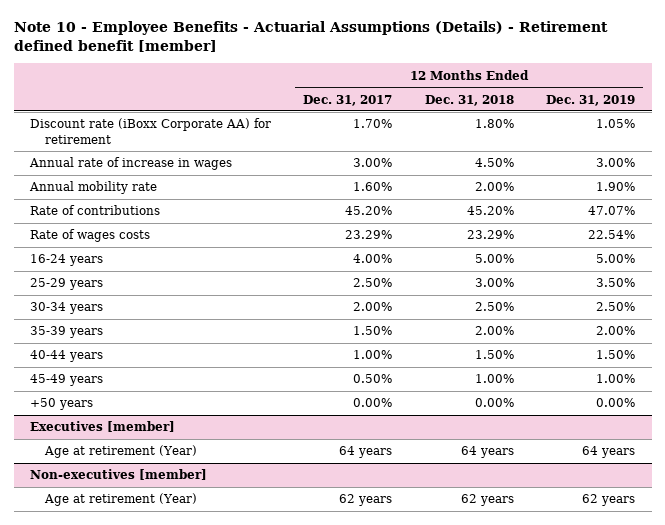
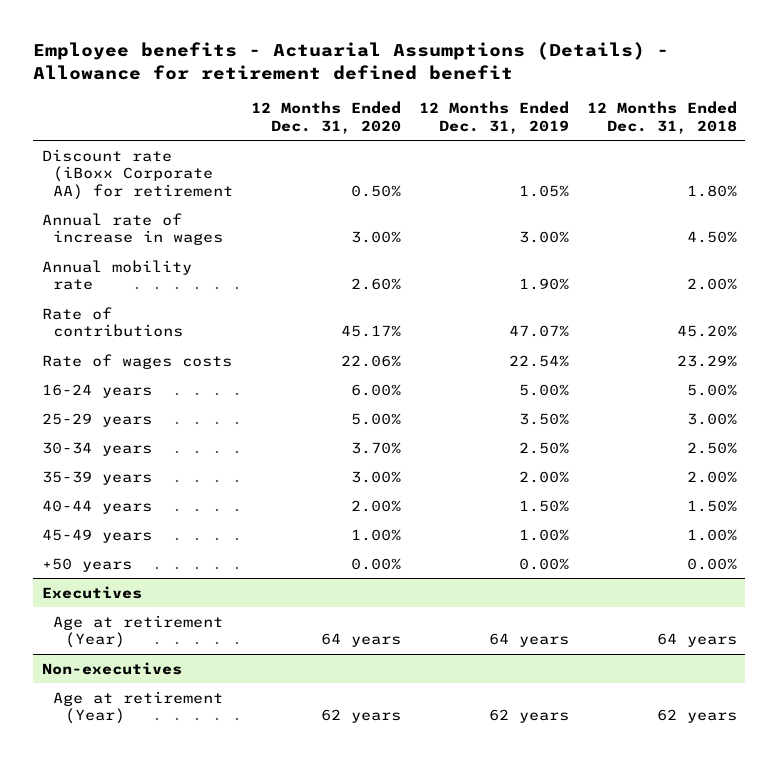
[13,21,608,53] Note 10 - Employee Benefits - Actuarial Assumptions (Details) - Retirement defined benefit [member] -> [33,42,670,80] Employee benefits - Actuarial Assumptions (Details) - Allowance for retirement defined benefit
[303,94,393,106] Dec. 31, 2017 -> none
none -> [251,101,402,134] 12 Months Ended Dec. 31, 2020
[29,421,175,433] Executives [member] -> [42,585,143,599] Executives
[29,469,207,481] Non-executives [member] -> [42,661,183,675] Non-executives

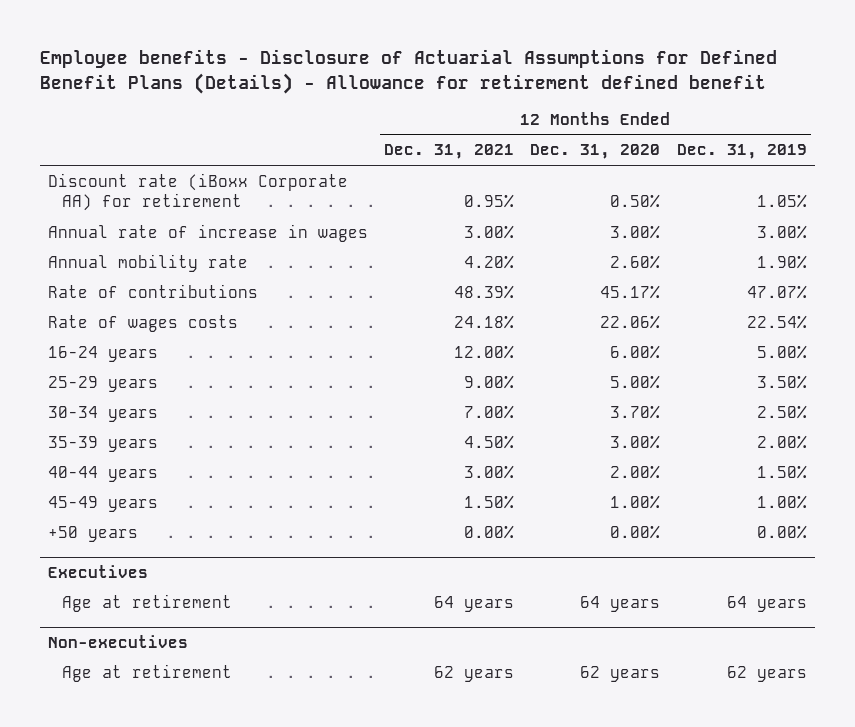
[33,42,670,80] Employee benefits - Actuarial Assumptions (Details) - Allowance for retirement defined benefit -> [40,49,778,94] Employee benefits - Disclosure of Actuarial Assumptions for Defined Benefit Plans (Details) - Allowance for retirement defined benefit
[586,101,737,134] 12 Months Ended Dec. 31, 2018 -> none
none -> [384,144,515,160] Dec. 31, 2021
[53,614,224,649] Age at retirement (Year) -> [61,593,232,612] Age at retirement
[53,690,224,725] Age at retirement (Year) -> [61,663,232,682] Age at retirement

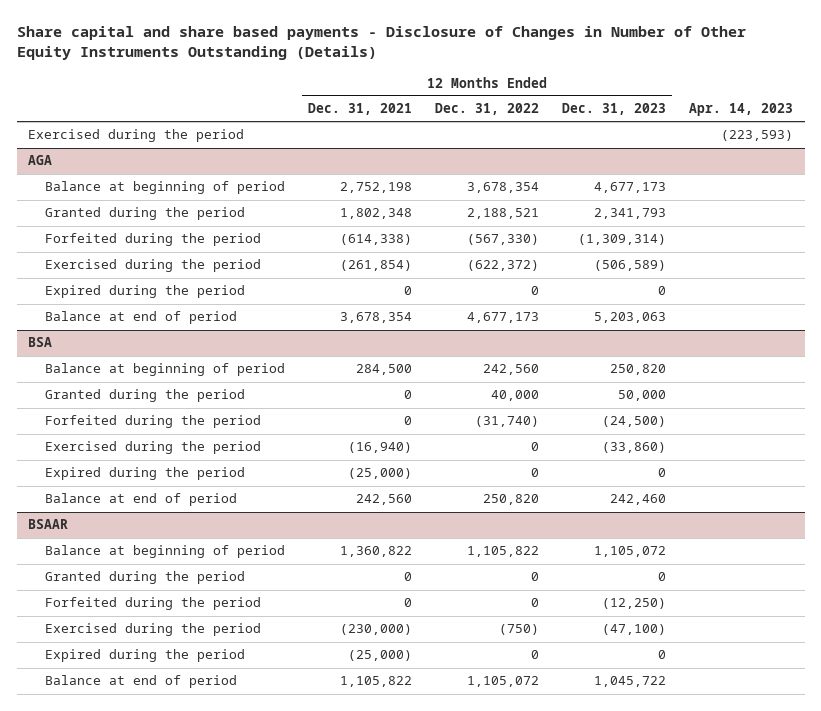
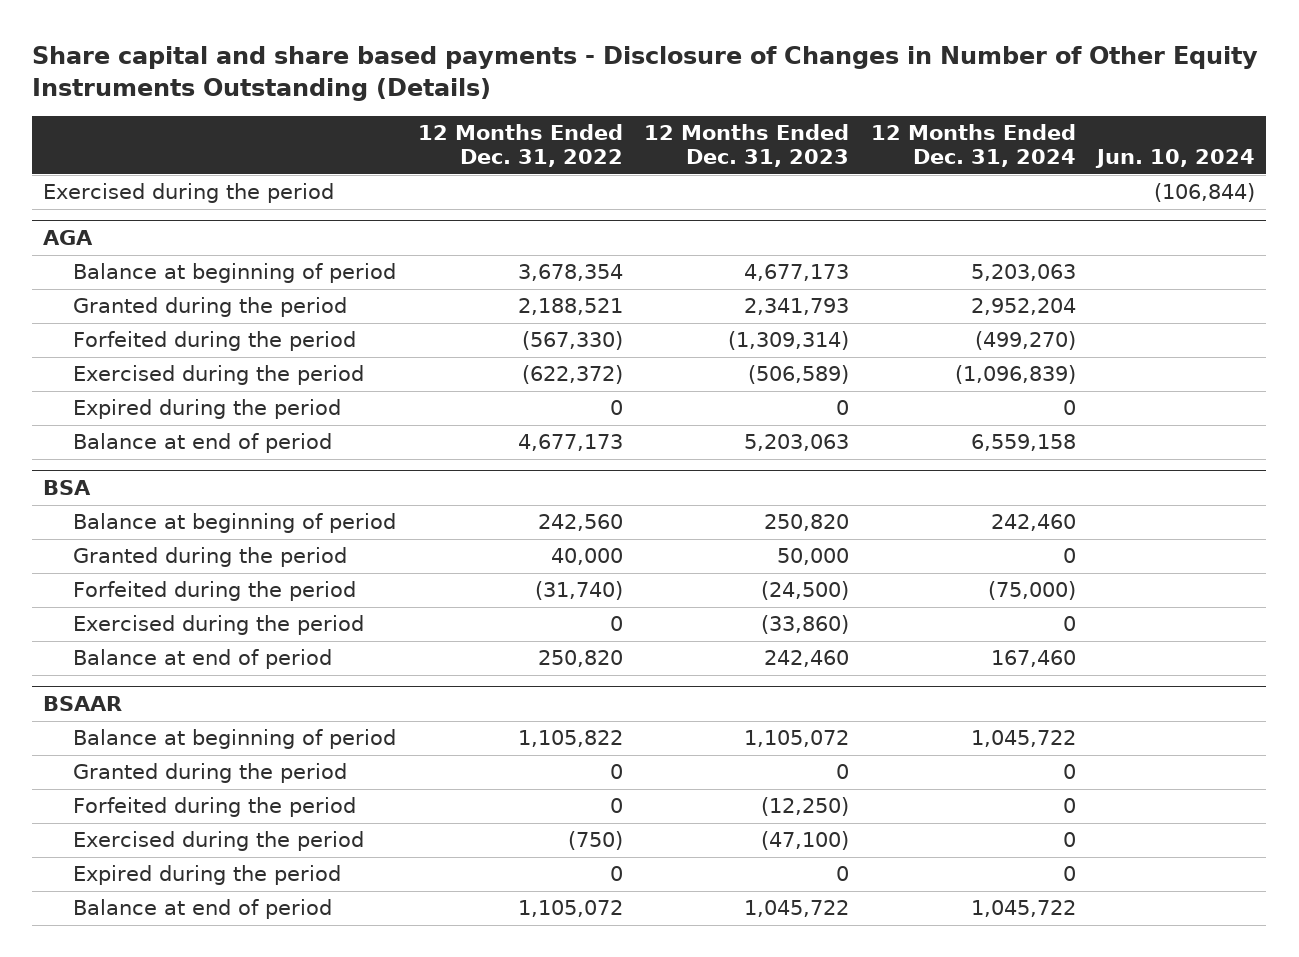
[307,103,412,116] Dec. 31, 2021 -> none
[689,103,794,117] Apr. 14, 2023 -> none
none -> [870,124,1076,167] 12 Months Ended Dec. 31, 2024
none -> [1095,148,1256,168] Jun. 10, 2024
[44,467,245,481] Expired during the period -> none

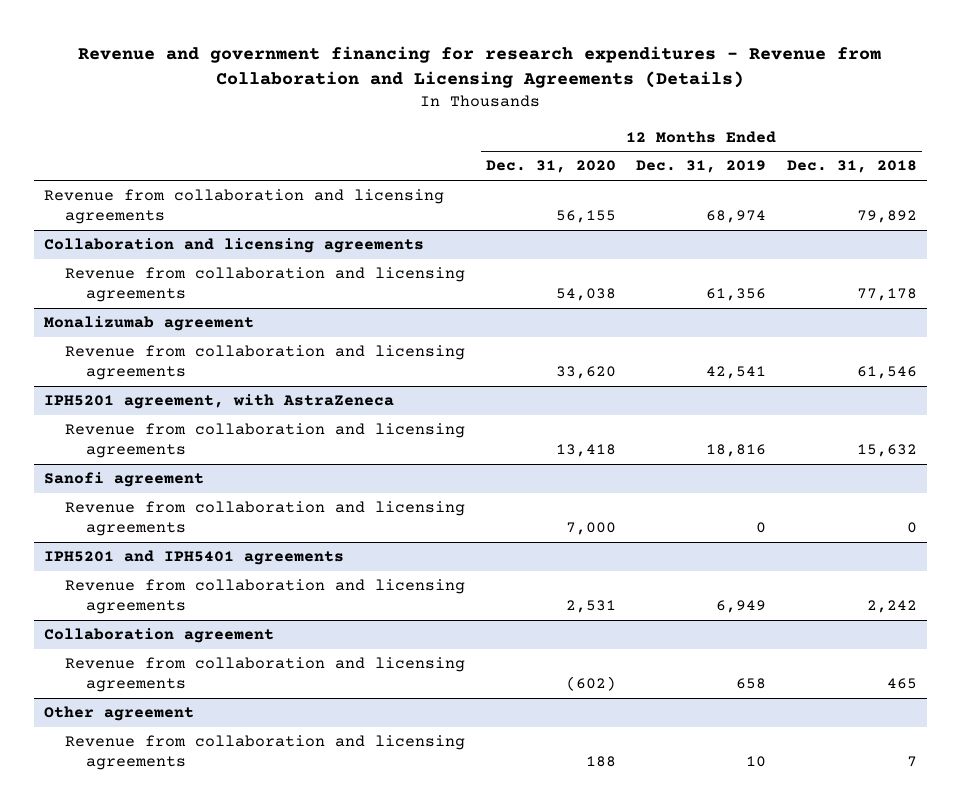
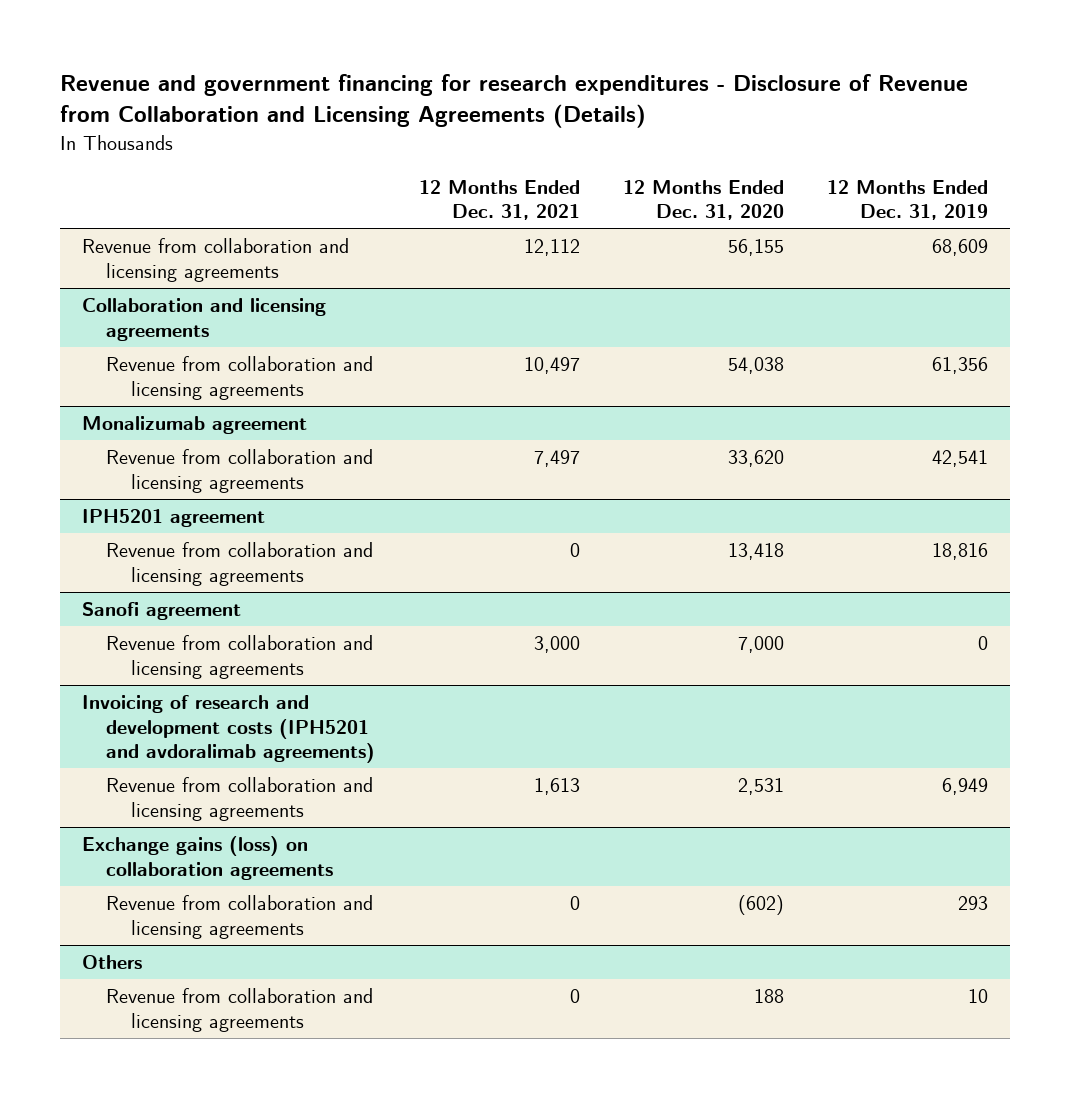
[78,46,882,89] Revenue and government financing for research expenditures - Revenue from Collaboration and Licensing Agreements (Details) -> [60,74,969,129] Revenue and government financing for research expenditures - Disclosure of Revenue from Collaboration and Licensing Agreements (Details)
[786,160,917,174] Dec. 31, 2018 -> none
none -> [418,179,580,221] 12 Months Ended Dec. 31, 2021
[706,210,767,224] 68,974 -> [932,239,989,257] 68,609
[44,394,395,410] IPH5201 agreement, with AstraZeneca -> [81,509,265,528] IPH5201 agreement
[44,550,345,566] IPH5201 and IPH5401 agreements -> none
none -> [81,695,376,764] Invoicing of research and development costs (IPH5201 and avdoralimab agreements)
[44,628,275,644] Collaboration agreement -> [81,836,334,880] Exchange gains (loss) on collaboration agreements
[736,678,767,690] 658 -> [958,896,989,911] 293
[44,706,195,722] Other agreement -> [81,955,142,970] Others

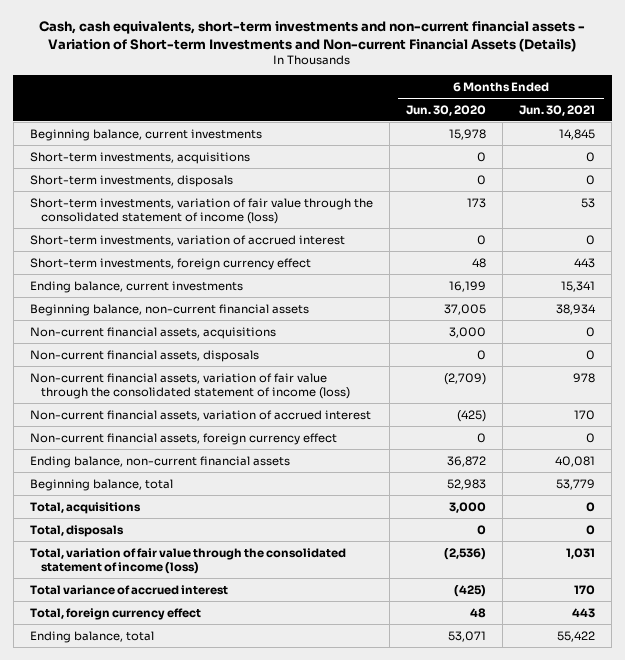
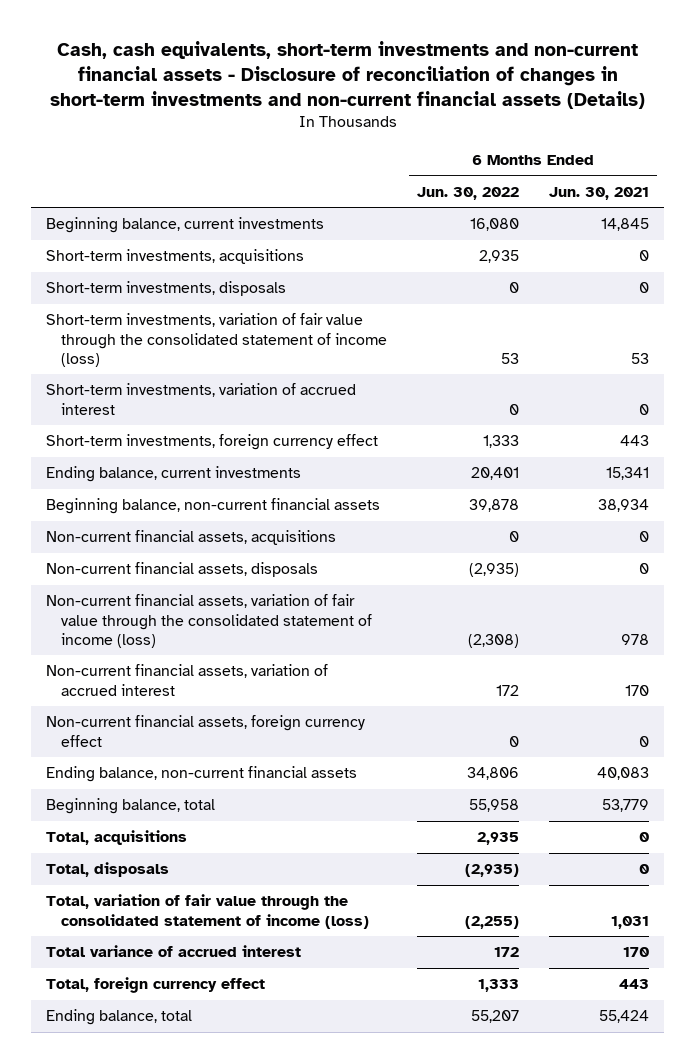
[39,20,586,52] Cash, cash equivalents, short-term investments and non-current financial assets - Variation of Short-term Investments and Non-current Financial Assets (Details) -> [49,40,645,109] Cash, cash equivalents, short-term investments and non-current financial assets - Disclosure of reconciliation of changes in short-term investments and non-current financial assets (Details)
[405,104,486,116] Jun. 30, 2020 -> none
none -> [416,186,519,200] Jun. 30, 2022
[555,455,596,467] 40,081 -> [597,767,650,781] 40,083
[557,630,596,642] 55,422 -> [599,1010,650,1024] 55,424

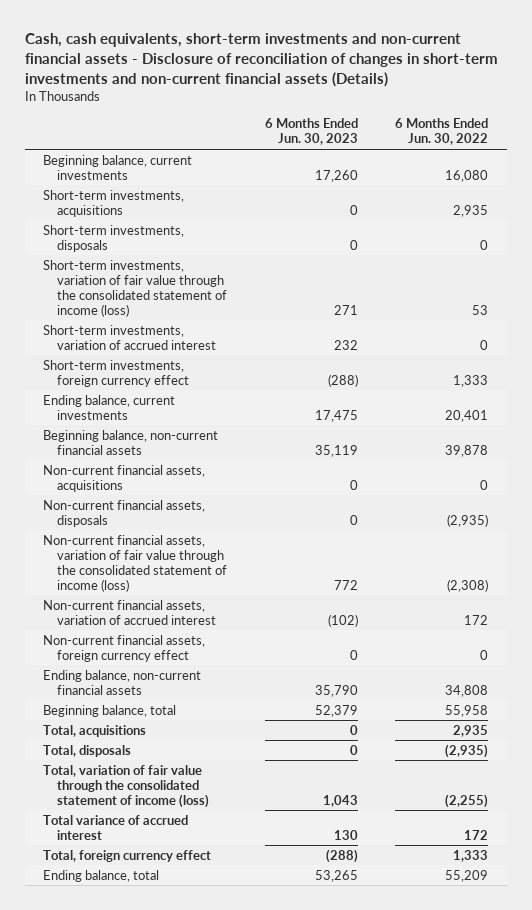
[549,186,650,200] Jun. 30, 2021 -> none
none -> [264,118,358,146] 6 Months Ended Jun. 30, 2023
[466,767,519,781] 34,806 -> [445,684,489,697] 34,808
[470,1010,519,1024] 55,207 -> [445,869,489,882] 55,209

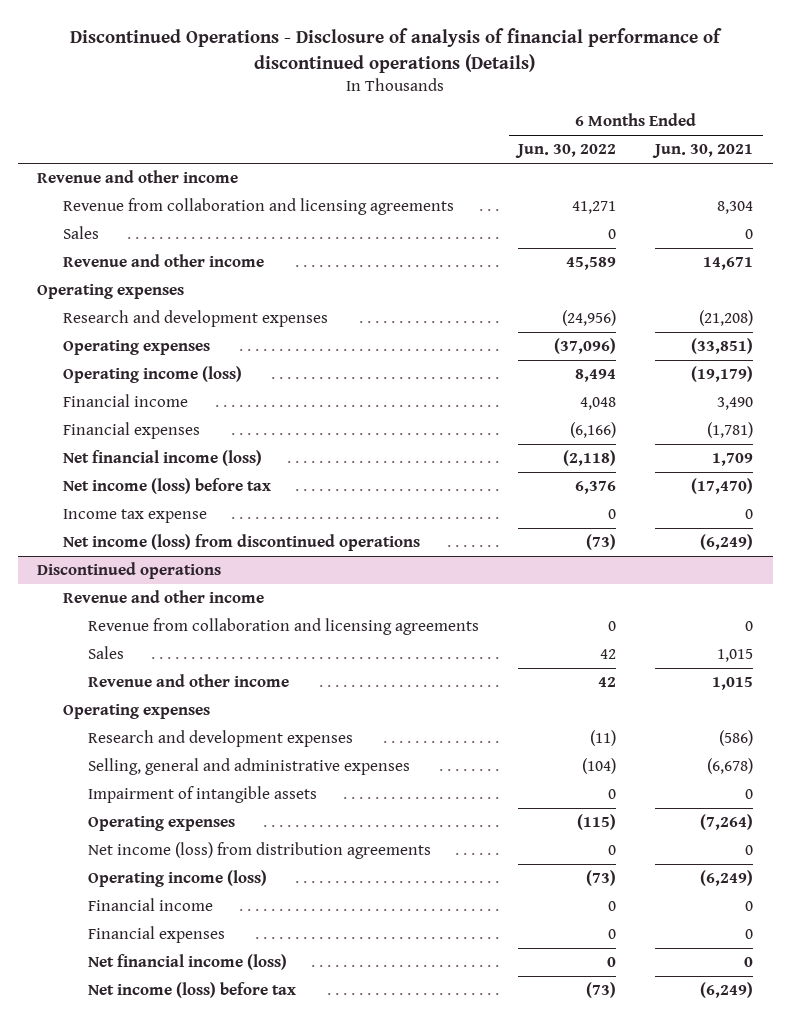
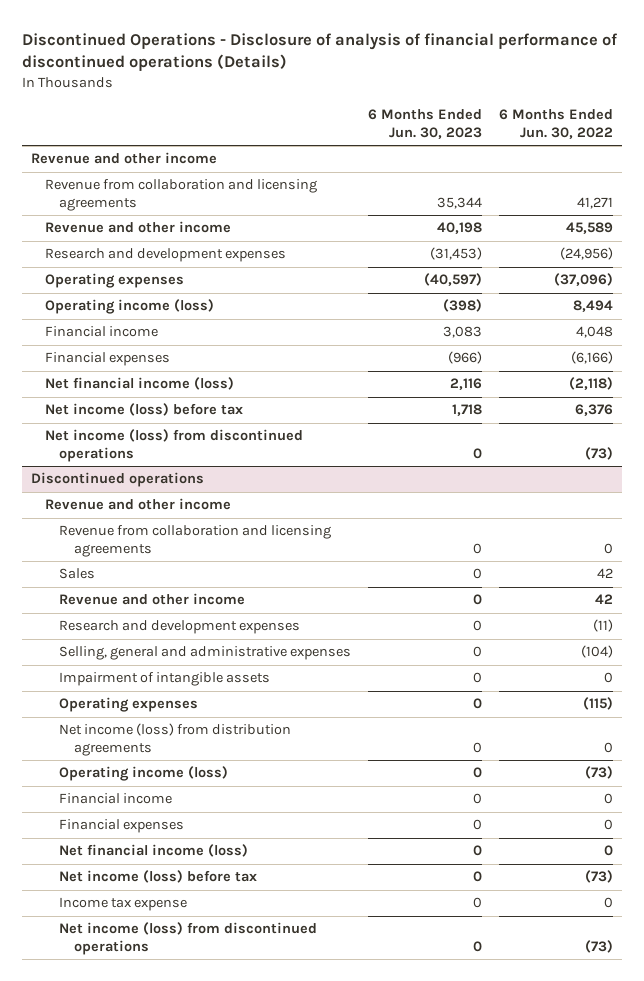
[652,144,754,159] Jun. 30, 2021 -> none
none -> [368,108,483,139] 6 Months Ended Jun. 30, 2023
[62,226,99,240] Sales -> none
[37,284,185,300] Operating expenses -> none
[62,509,207,524] Income tax expense -> none
[62,704,210,720] Operating expenses -> none
none -> [59,897,188,912] Income tax expense
none -> [59,922,318,956] Net income (loss) from discontinued operations

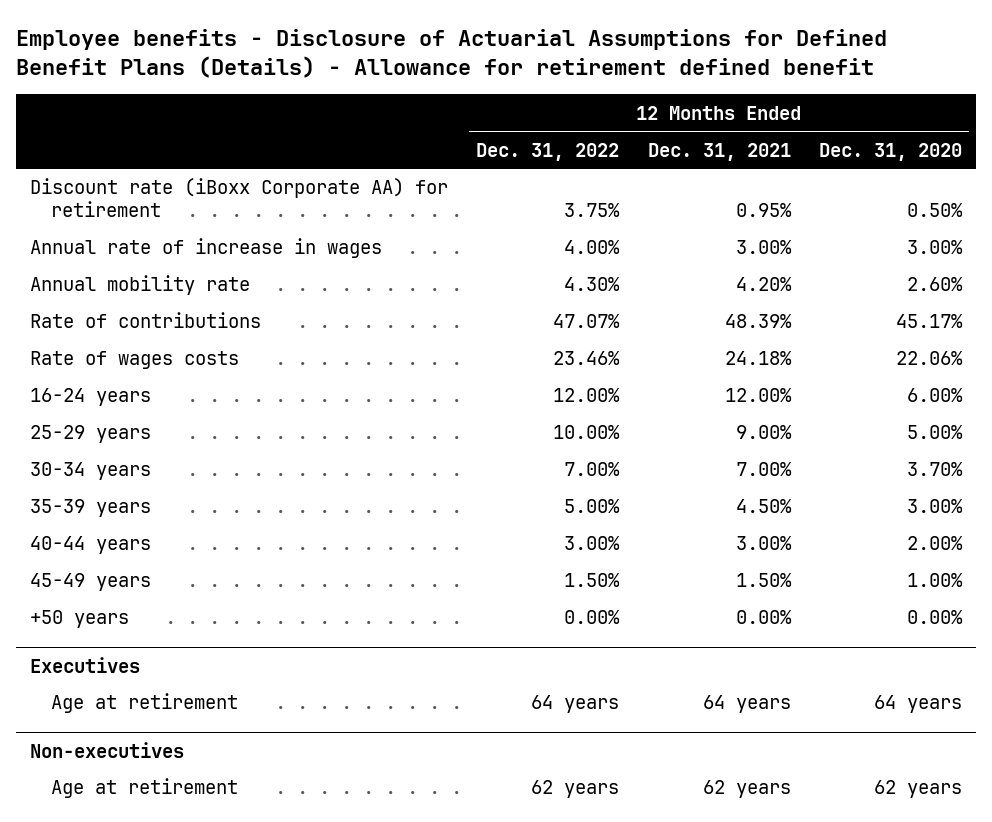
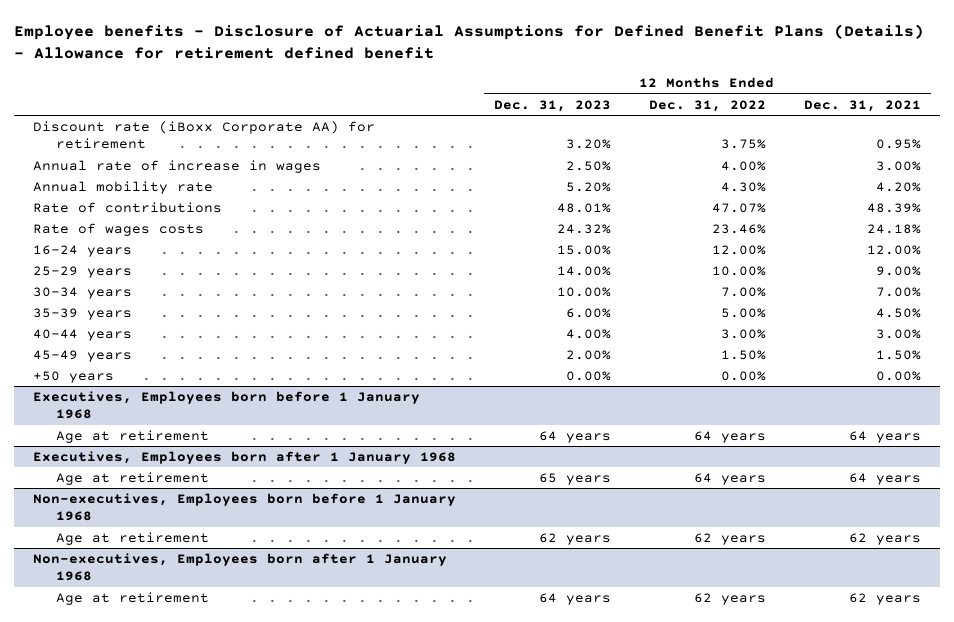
[818,142,962,161] Dec. 31, 2020 -> none
none -> [493,99,611,112] Dec. 31, 2023
[30,656,141,673] Executives -> none
none -> [32,390,420,420] Executives, Employees born before 1 January 1968
[30,741,185,758] Non-executives -> none
none -> [32,450,456,464] Executives, Employees born after 1 January 1968
none -> [55,471,209,485] Age at retirement
none -> [32,492,456,522] Non-executives, Employees born before 1 January 1968
none -> [32,552,447,582] Non-executives, Employees born after 1 January 1968
none -> [55,591,209,605] Age at retirement

